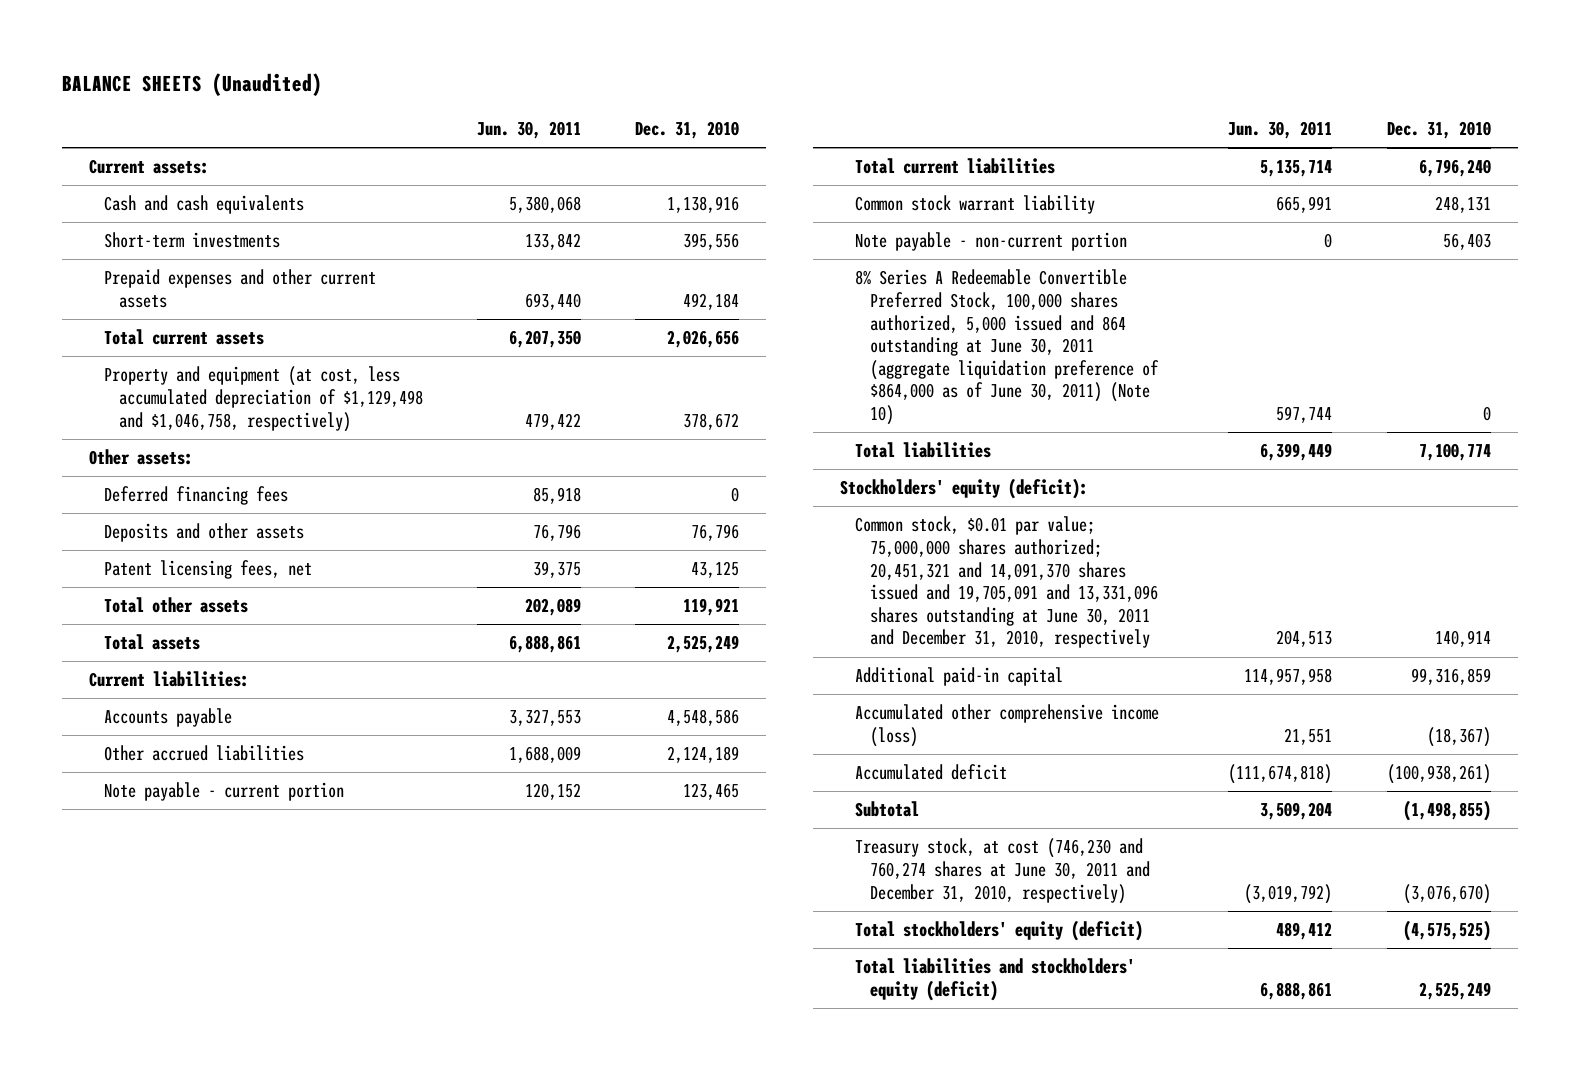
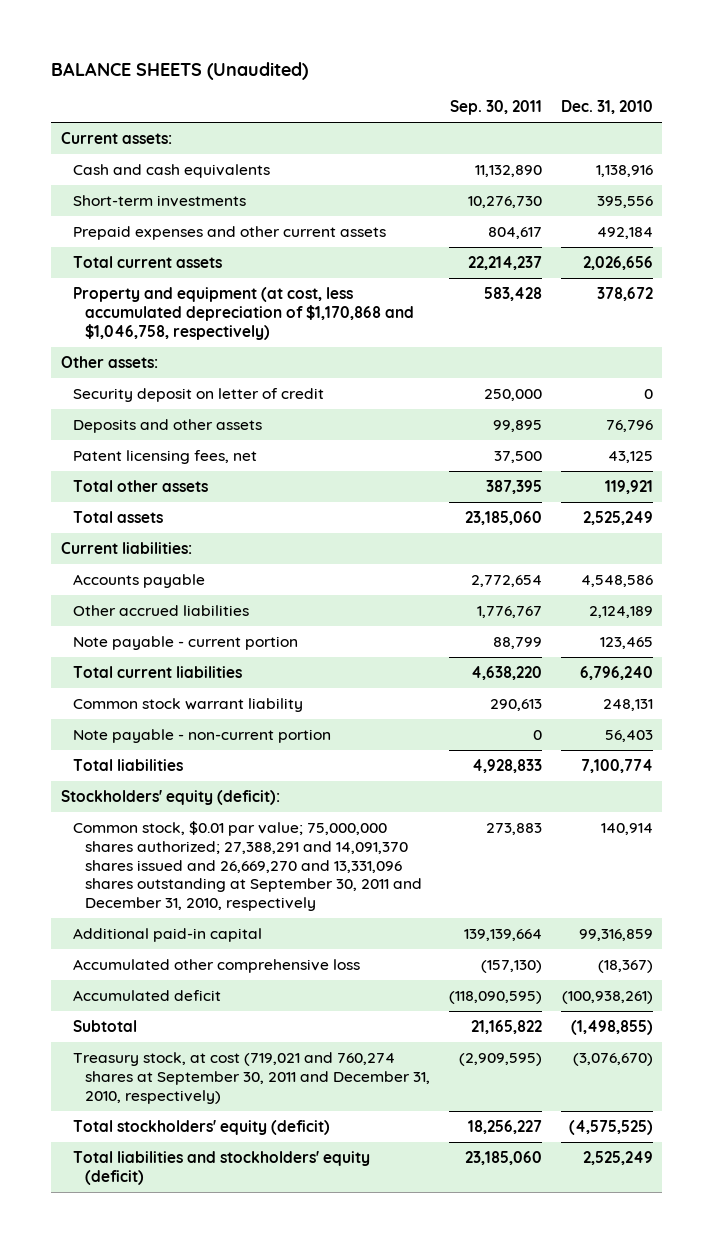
[477,121,582,140] Jun. 30, 2011 -> none
none -> [449,100,542,116] Sep. 30, 2011
[104,366,424,432] Property and equipment (at cost, less accumulated depreciation of $1,129,498 and $1,046,758, respectively) -> [72,287,414,340] Property and equipment (at cost, less accumulated depreciation of $1,170,868 and $1,046,758, respectively)
[104,486,289,506] Deferred financing fees -> none
none -> [72,388,324,403] Security deposit on letter of credit
[855,269,1160,426] 8% Series A Redeemable Convertible Preferred Stock, 100,000 shares authorized, 5,000 issued and 864 outstanding at June 30, 2011 (aggregate liquidation preference of $864,000 as of June 30, 2011) (Note 10) -> none
[855,516,1159,649] Common stock, $0.01 par value; 75,000,000 shares authorized; 20,451,321 and 14,091,370 shares issued and 19,705,091 and 13,331,096 shares outstanding at June 30, 2011 and December 31, 2010, respectively -> [72,821,422,912] Common stock, $0.01 par value; 75,000,000 shares authorized; 27,388,291 and 14,091,370 shares issued and 26,669,270 and 13,331,096 shares outstanding at September 30, 2011 and December 31, 2010, respectively
[855,704,1160,747] Accumulated other comprehensive income (loss) -> [72,959,360,974] Accumulated other comprehensive loss
[855,838,1151,904] Treasury stock, at cost (746,230 and 760,274 shares at June 30, 2011 and December 31, 2010, respectively) -> [72,1052,430,1104] Treasury stock, at cost (719,021 and 760,274 shares at September 30, 2011 and December 31, 2010, respectively)

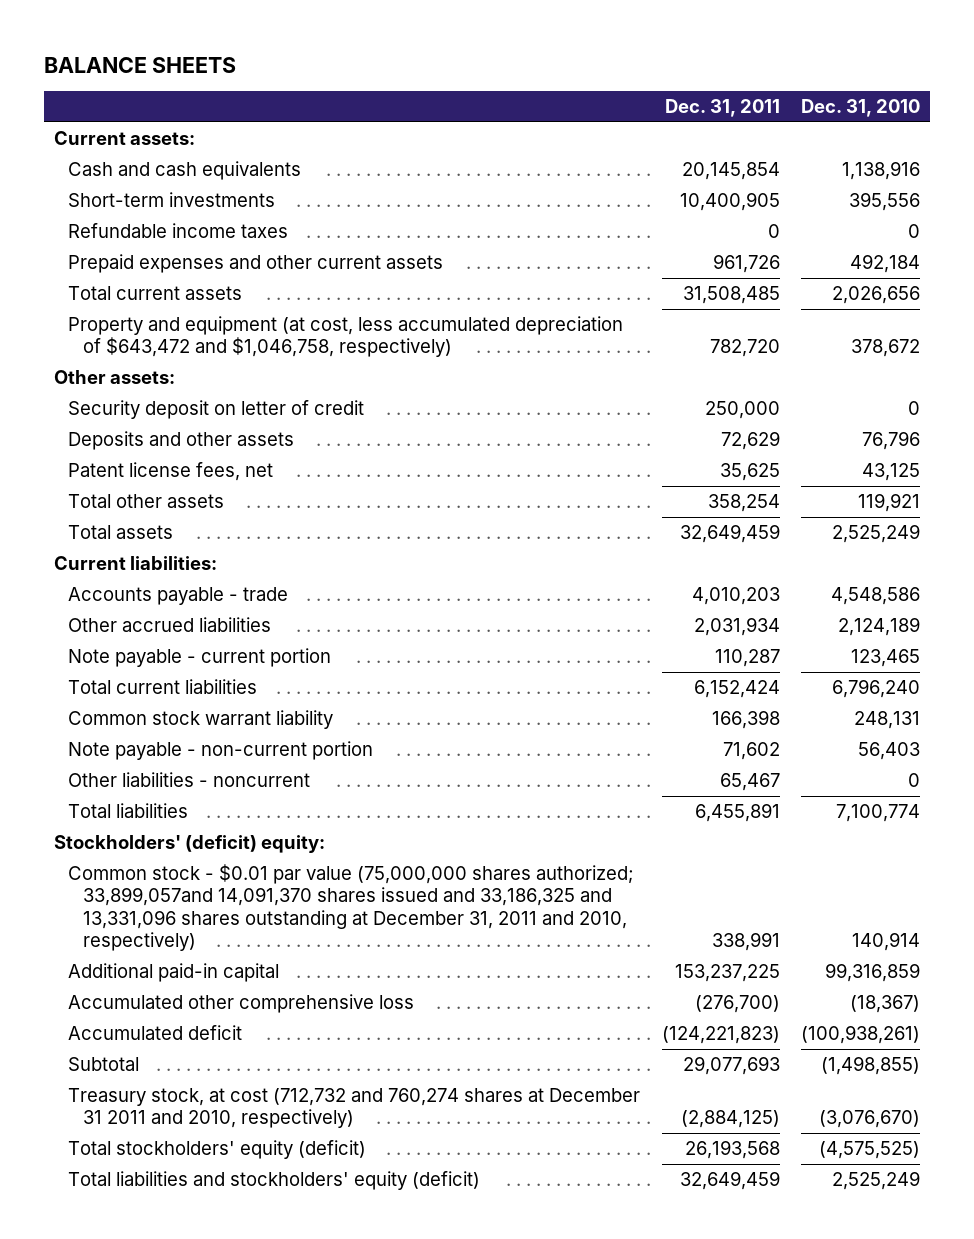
[51,61,309,80] BALANCE SHEETS (Unaudited) -> [43,56,236,73] BALANCE SHEETS
[449,100,542,116] Sep. 30, 2011 -> none
none -> [664,99,780,118] Dec. 31, 2011
none -> [68,223,289,239] Refundable income taxes
[72,287,414,340] Property and equipment (at cost, less accumulated depreciation of $1,170,868 and $1,046,758, respectively) -> [68,316,624,358] Property and equipment (at cost, less accumulated depreciation of $643,472 and $1,046,758, respectively)
[72,450,257,465] Patent licensing fees, net -> [68,462,274,482] Patent license fees, net
[72,574,205,589] Accounts payable -> [68,587,289,606] Accounts payable - trade
none -> [68,772,311,788] Other liabilities - noncurrent
[60,790,280,806] Stockholders' equity (deficit): -> [54,835,326,854] Stockholders' (deficit) equity:
[72,821,422,912] Common stock, $0.01 par value; 75,000,000 shares authorized; 27,388,291 and 14,091,370 shares issued and 26,669,270 and 13,331,096 shares outstanding at September 30, 2011 and December 31, 2010, respectively -> [68,864,635,952] Common stock - $0.01 par value (75,000,000 shares authorized; 33,899,057and 14,091,370 shares issued and 33,186,325 and 13,331,096 shares outstanding at December 31, 2011 and 2010, respectively)
[72,1052,430,1104] Treasury stock, at cost (719,021 and 760,274 shares at September 30, 2011 and December 31, 2010, respectively) -> [68,1088,641,1129] Treasury stock, at cost (712,732 and 760,274 shares at December 31 2011 and 2010, respectively)

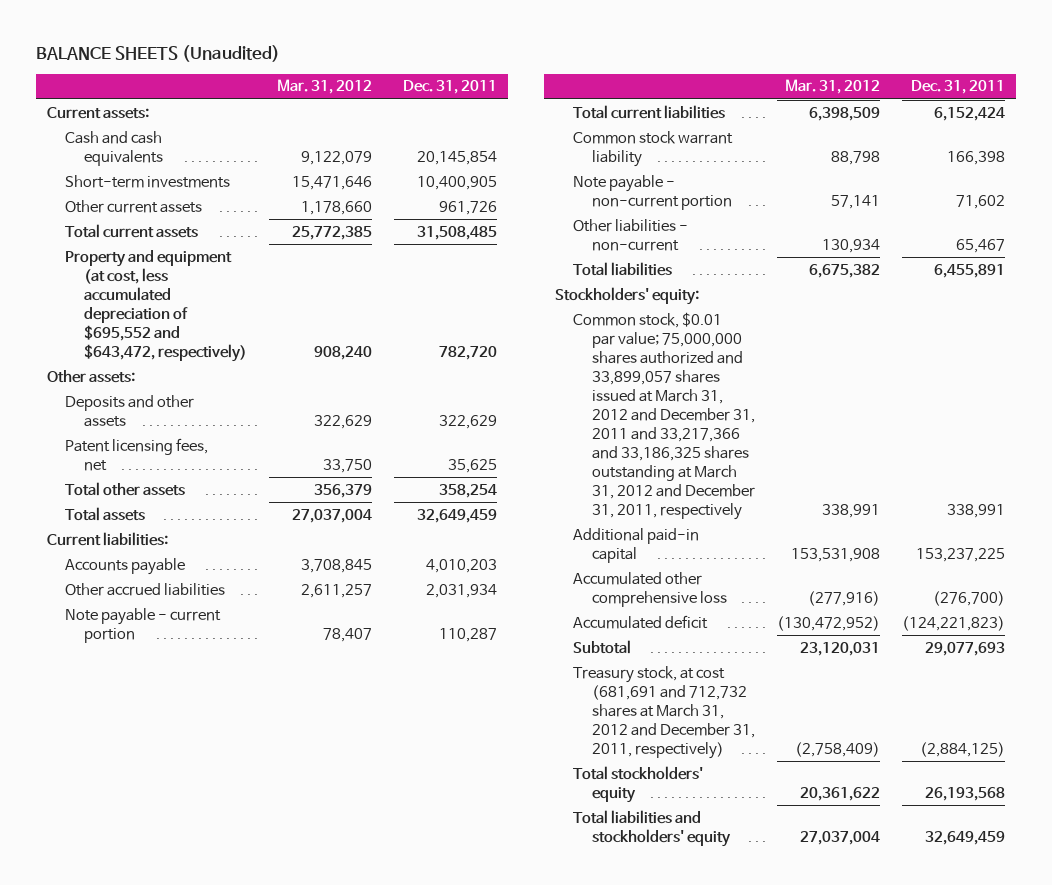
[43,56,236,73] BALANCE SHEETS -> [36,44,281,62] BALANCE SHEETS (Unaudited)
[800,99,920,118] Dec. 31, 2010 -> none
none -> [276,79,372,95] Mar. 31, 2012
[68,223,289,239] Refundable income taxes -> none
[68,254,444,274] Prepaid expenses and other current assets -> [65,199,203,213] Other current assets
[68,316,624,358] Property and equipment (at cost, less accumulated depreciation of $643,472 and $1,046,758, respectively) -> [65,249,247,362] Property and equipment (at cost, less accumulated depreciation of $695,552 and $643,472, respectively)
[68,400,365,420] Security deposit on letter of credit -> none
[720,431,780,451] 72,629 -> [438,414,497,429] 322,629
[68,462,274,482] Patent license fees, net -> [65,437,209,471] Patent licensing fees, net
[68,587,289,606] Accounts payable - trade -> [65,557,186,575] Accounts payable
[68,772,311,788] Other liabilities - noncurrent -> [573,218,689,251] Other liabilities - non-current
[54,835,326,854] Stockholders' (deficit) equity: -> [555,286,700,305] Stockholders' equity:
[68,864,635,952] Common stock - $0.01 par value (75,000,000 shares authorized; 33,899,057and 14,091,370 shares issued and 33,186,325 and 13,331,096 shares outstanding at December 31, 2011 and 2010, respectively) -> [573,311,755,520] Common stock, $0.01 par value; 75,000,000 shares authorized and 33,899,057 shares issued at March 31, 2012 and December 31, 2011 and 33,217,366 and 33,186,325 shares outstanding at March 31, 2012 and December 31, 2011, respectively
[68,1088,641,1129] Treasury stock, at cost (712,732 and 760,274 shares at December 31 2011 and 2010, respectively) -> [573,665,755,759] Treasury stock, at cost (681,691 and 712,732 shares at March 31, 2012 and December 31, 2011, respectively)
[68,1140,367,1160] Total stockholders' equity (deficit) -> [573,765,704,803] Total stockholders' equity
[68,1171,481,1191] Total liabilities and stockholders' equity (deficit) -> [573,809,731,847] Total liabilities and stockholders' equity

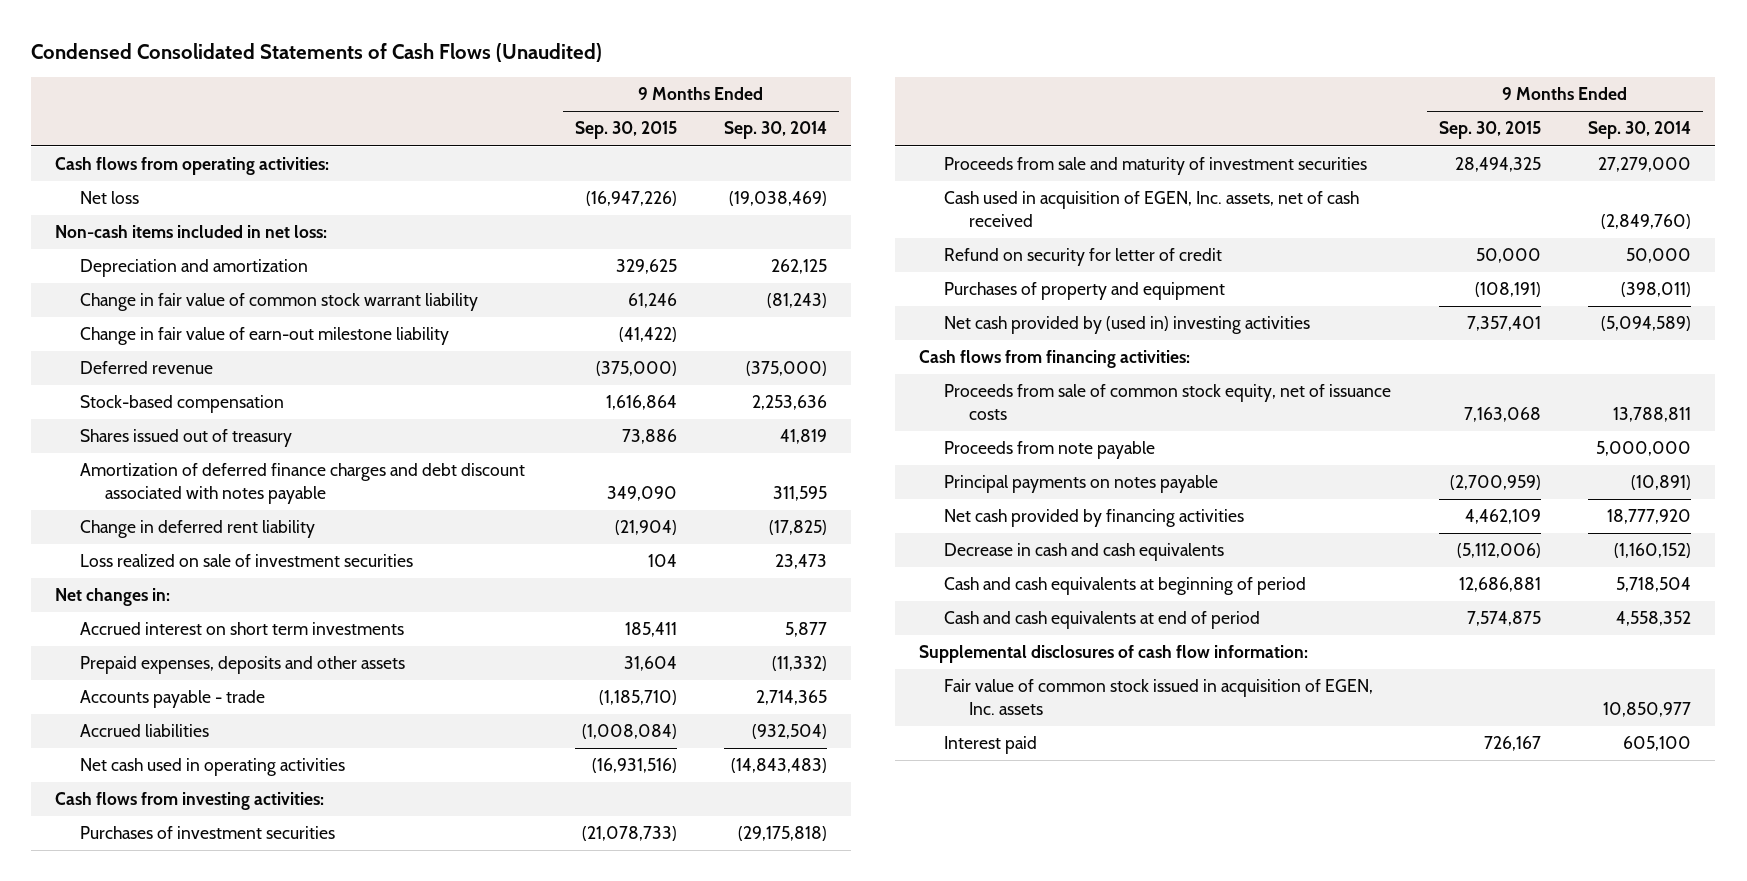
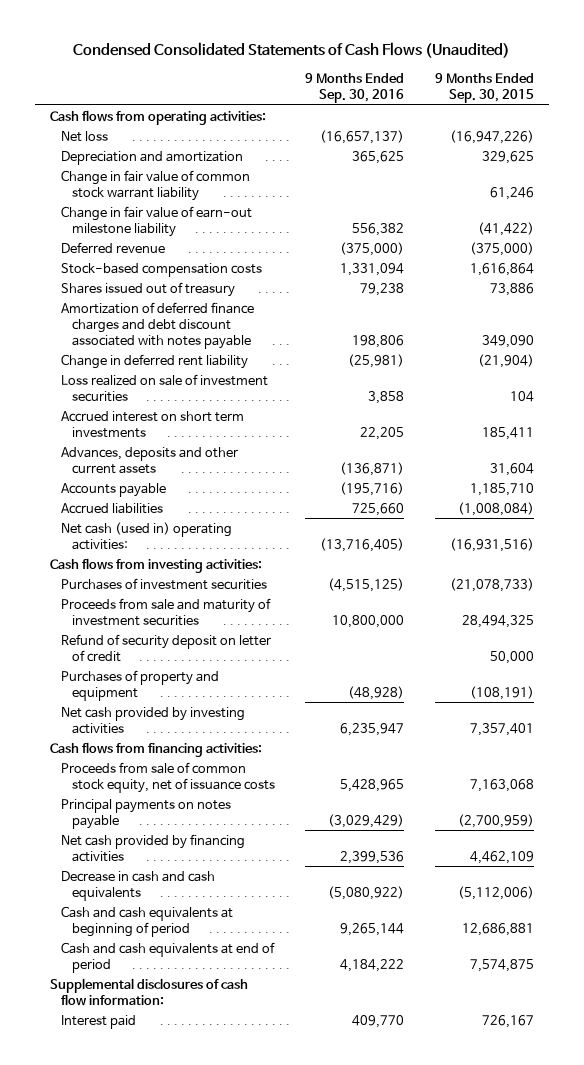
[724,121,828,140] Sep. 30, 2014 -> none
none -> [305,73,405,104] 9 Months Ended Sep. 30, 2016
[55,225,328,239] Non-cash items included in net loss: -> none
[80,395,285,414] Stock-based compensation -> [61,262,263,277] Stock-based compensation costs
[55,588,171,607] Net changes in: -> none
[80,656,406,675] Prepaid expenses, deposits and other assets -> [61,446,239,474] Advances, deposits and other current assets
[80,690,266,709] Accounts payable - trade -> [61,482,167,497] Accounts payable
[598,690,677,706] (1,185,710) -> [469,482,534,496] 1,185,710
[80,758,346,777] Net cash used in operating activities -> [61,521,233,550] Net cash (used in) operating activities:
[944,191,1360,228] Cash used in acquisition of EGEN, Inc. assets, net of cash received -> none
[944,248,1223,267] Refund on security for letter of credit -> [61,633,272,662] Refund of security deposit on letter of credit
[944,316,1311,335] Net cash provided by (used in) investing activities -> [61,706,246,734] Net cash provided by investing activities
[944,441,1156,460] Proceeds from note payable -> none
[944,679,1374,716] Fair value of common stock issued in acquisition of EGEN, Inc. assets -> none

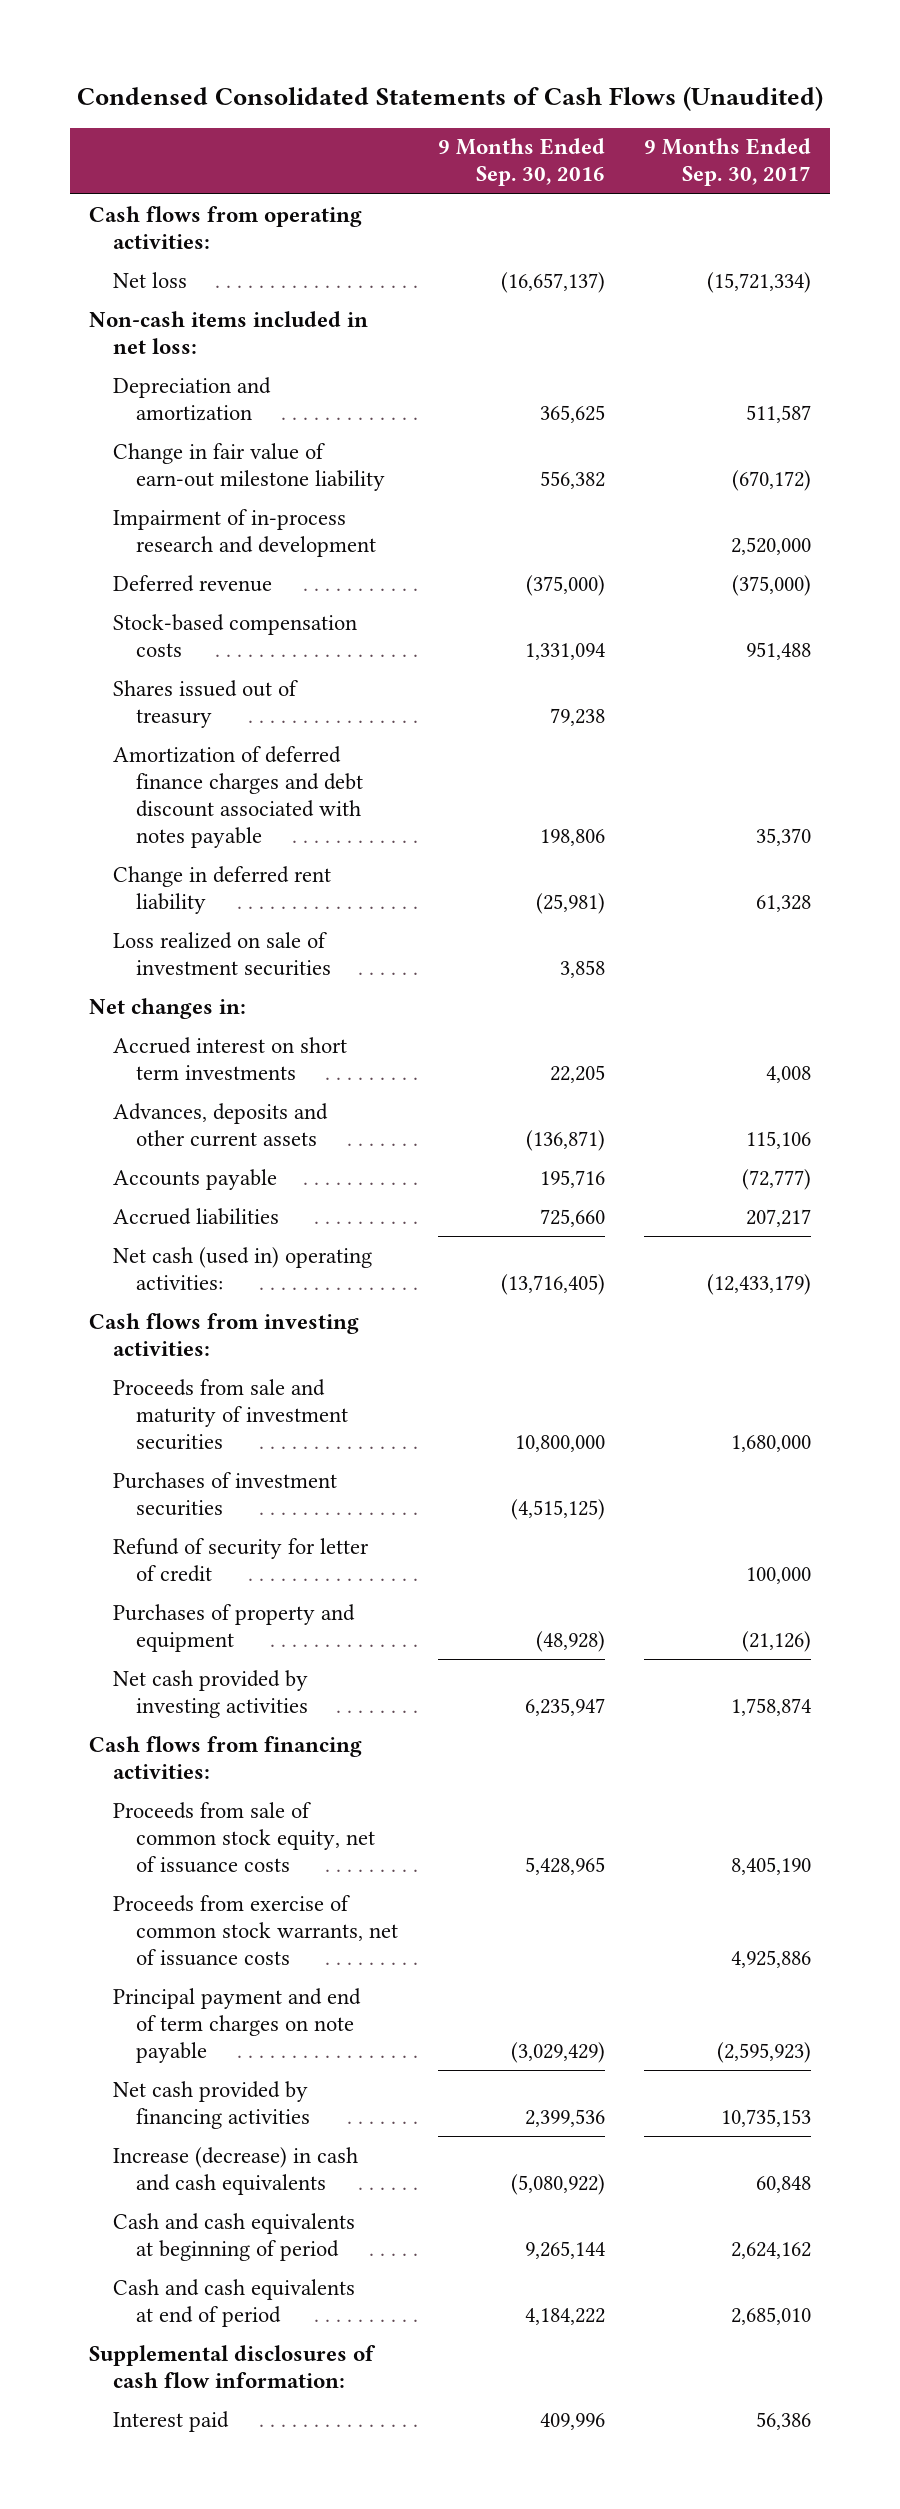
[434,73,534,104] 9 Months Ended Sep. 30, 2015 -> none
none -> [643,138,811,187] 9 Months Ended Sep. 30, 2017
none -> [89,310,369,354] Non-cash items included in net loss:
[61,169,251,201] Change in fair value of common stock warrant liability -> none
none -> [112,508,377,557] Impairment of in-process research and development
none -> [89,997,247,1019] Net changes in:
[340,481,405,496] (195,716) -> [539,1169,605,1188] 195,716
[61,577,268,590] Purchases of investment securities -> [112,1471,337,1516] Purchases of investment securities
[61,633,272,662] Refund of security deposit on letter of credit -> [112,1537,369,1582] Refund of security for letter of credit
none -> [112,1894,399,1966] Proceeds from exercise of common stock warrants, net of issuance costs
[61,798,232,829] Principal payments on notes payable -> [112,1987,361,2063] Principal payment and end of term charges on note payable
[61,870,216,901] Decrease in cash and cash equivalents -> [112,2146,358,2195] Increase (decrease) in cash and cash equivalents
[352,1014,405,1028] 409,770 -> [539,2412,605,2430] 409,996

